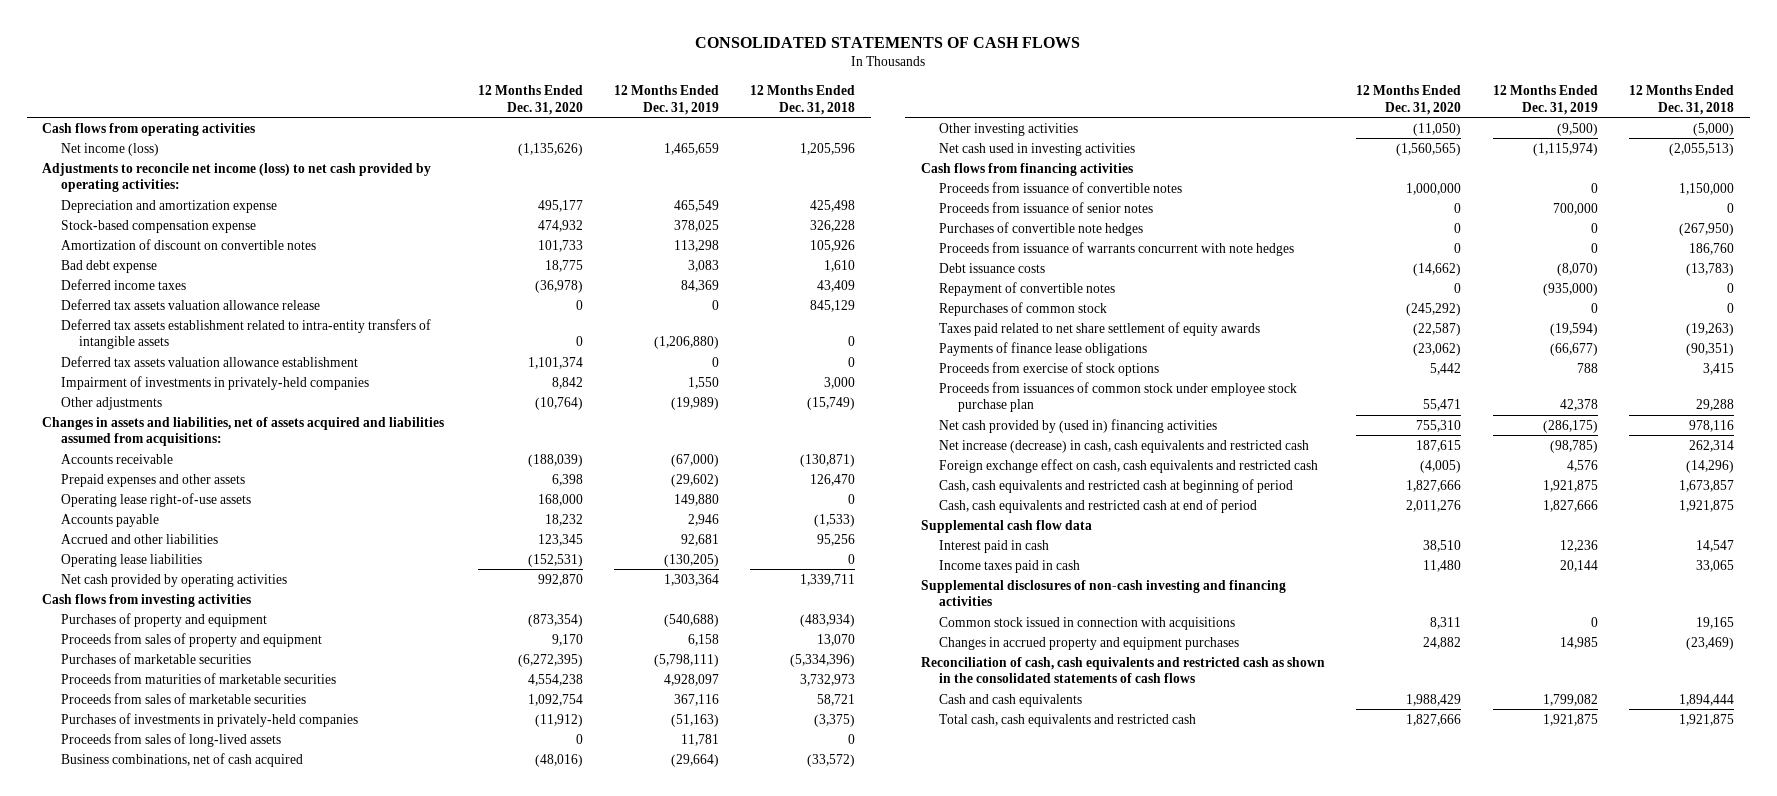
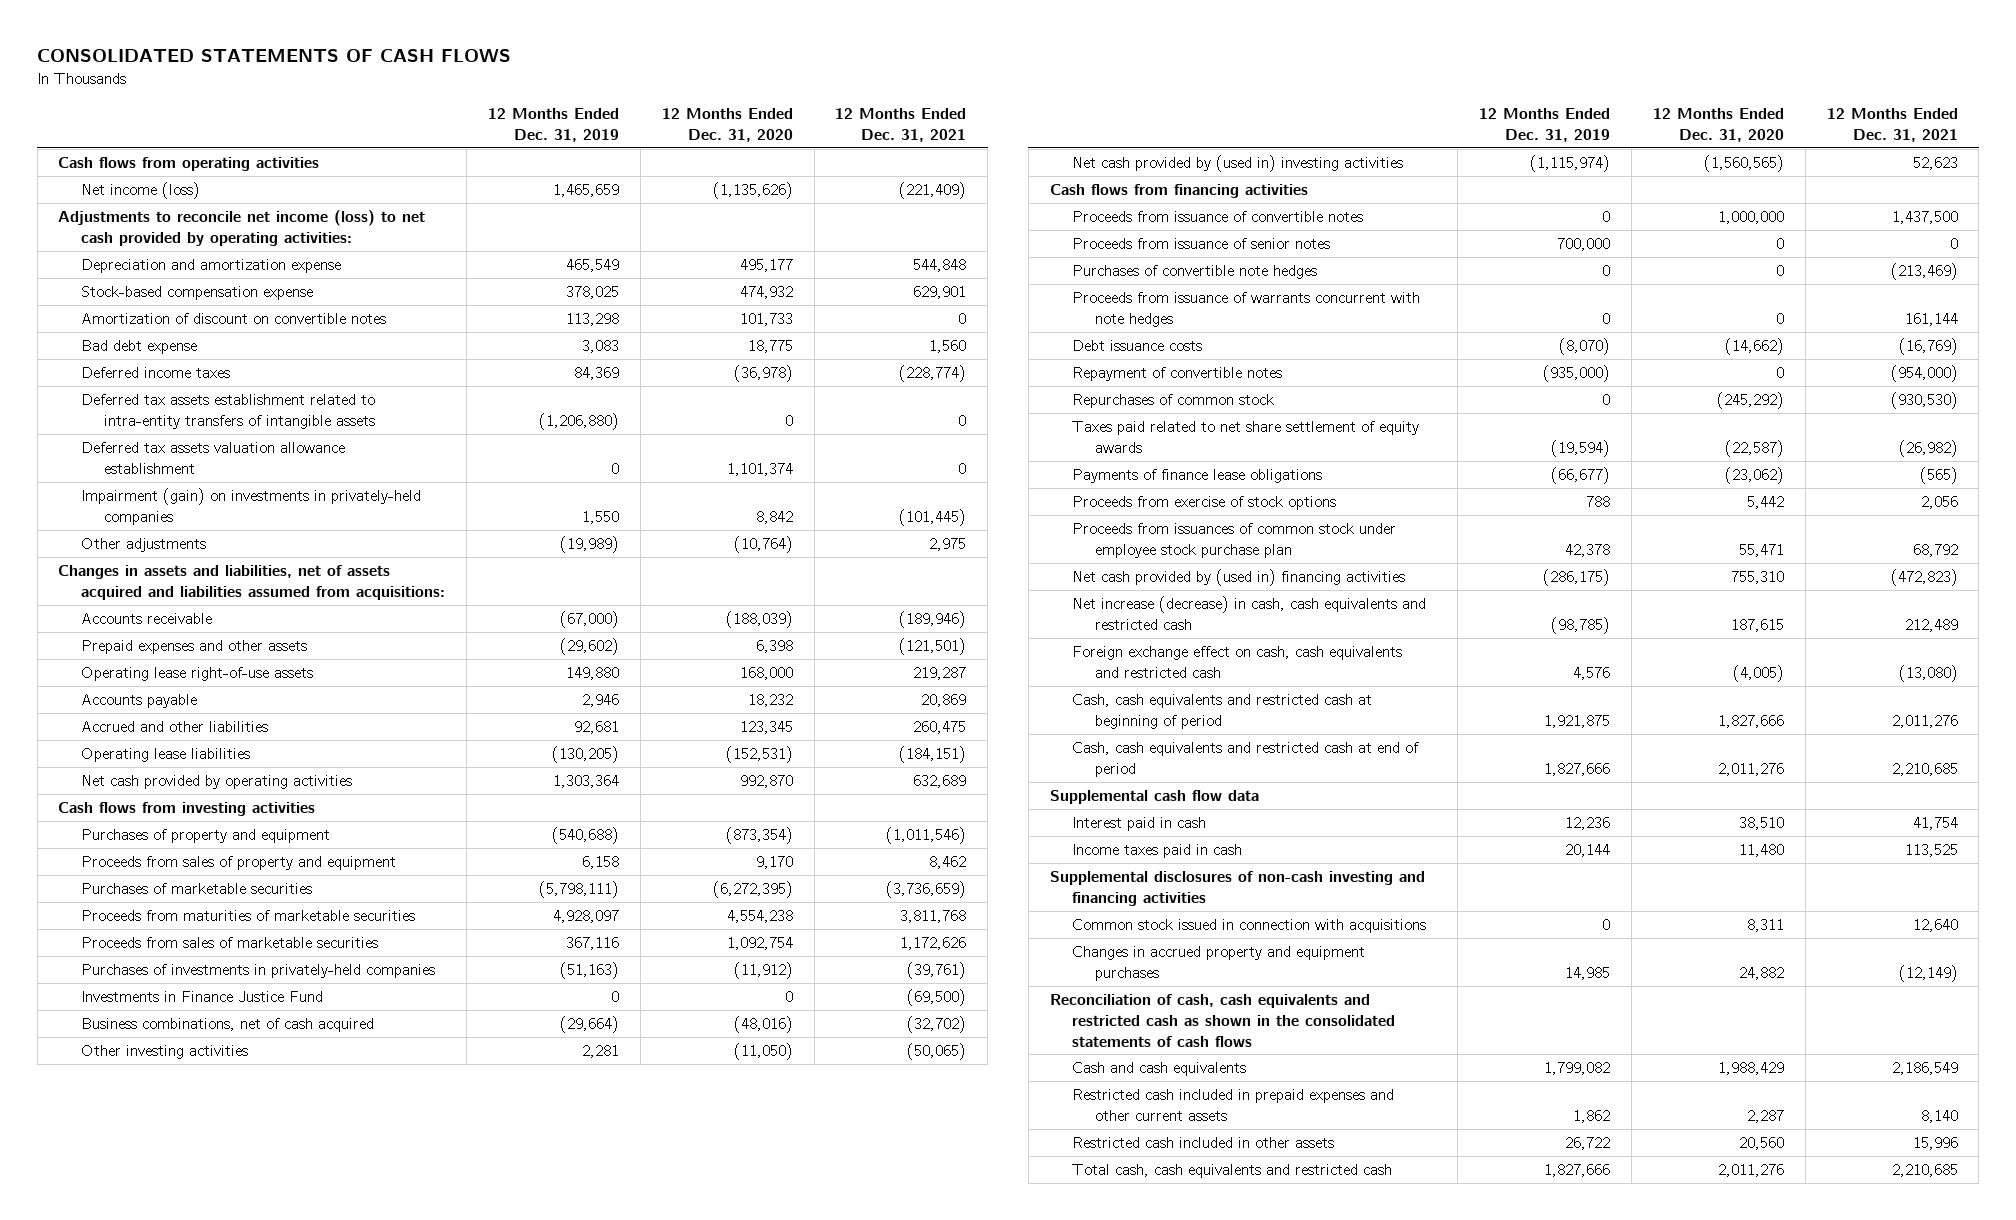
[750,84,856,115] 12 Months Ended Dec. 31, 2018 -> none
none -> [835,107,967,142] 12 Months Ended Dec. 31, 2021
[60,298,320,310] Deferred tax assets valuation allowance release -> none
[60,375,369,390] Impairment of investments in privately-held companies -> [81,487,422,525] Impairment (gain) on investments in privately-held companies
[60,732,281,747] Proceeds from sales of long-lived assets -> none
none -> [81,990,324,1002] Investments in Finance Justice Fund
[1556,122,1598,136] (9,500) -> [581,1044,619,1058] 2,281
[939,142,1136,156] Net cash used in investing activities -> [1072,154,1404,172] Net cash provided by (used in) investing activities
none -> [1072,1088,1395,1121] Restricted cash included in prepaid expenses and other current assets
none -> [1072,1136,1335,1148] Restricted cash included in other assets
[1406,713,1462,726] 1,827,666 -> [1717,1163,1784,1177] 2,011,276
[1542,713,1598,726] 1,921,875 -> [1544,1163,1611,1177] 1,827,666

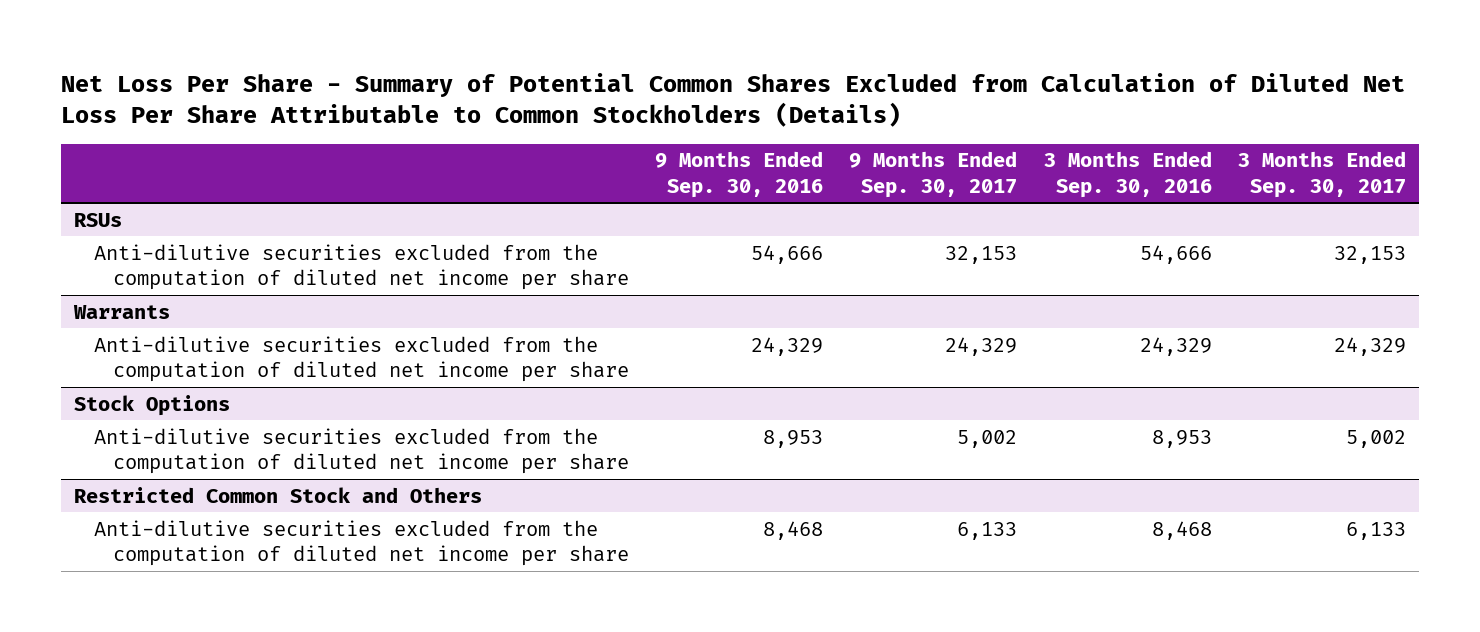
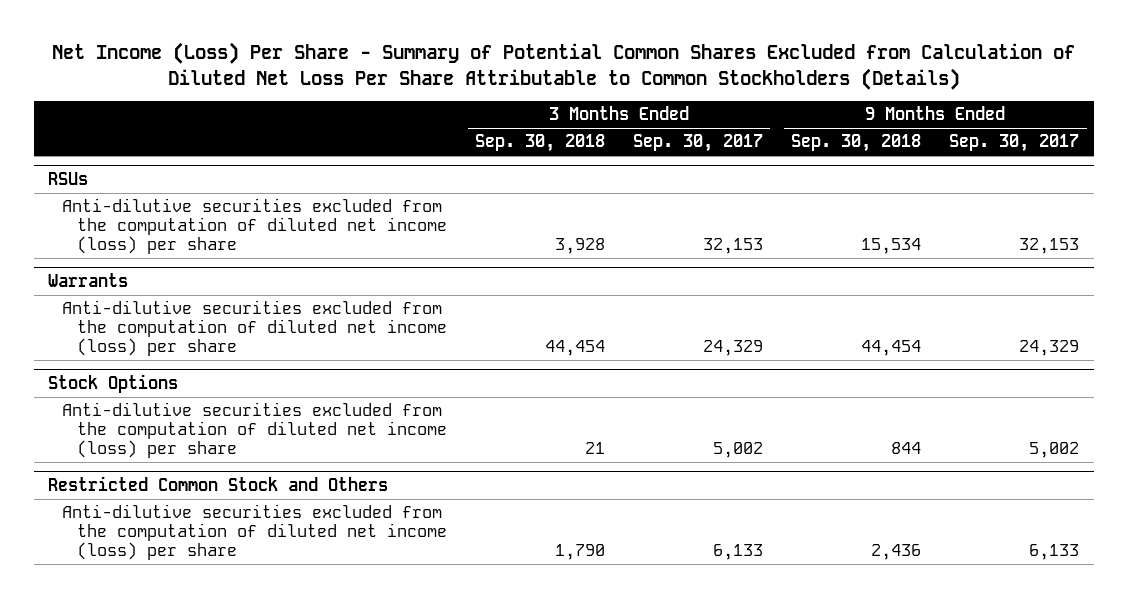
[61,73,1406,128] Net Loss Per Share - Summary of Potential Common Shares Excluded from Calculation of Diluted Net Loss Per Share Attributable to Common Stockholders (Details) -> [51,42,1075,90] Net Income (Loss) Per Share - Summary of Potential Common Shares Excluded from Calculation of Diluted Net Loss Per Share Attributable to Common Stockholders (Details)
[655,151,824,198] 9 Months Ended Sep. 30, 2016 -> none
[1043,151,1212,198] 3 Months Ended Sep. 30, 2016 -> none
none -> [474,134,605,153] Sep. 30, 2018
none -> [791,134,922,153] Sep. 30, 2018
[93,243,630,291] Anti-dilutive securities excluded from the computation of diluted net income per share -> [62,198,447,255] Anti-dilutive securities excluded from the computation of diluted net income (loss) per share
[93,335,630,383] Anti-dilutive securities excluded from the computation of diluted net income per share -> [62,300,447,357] Anti-dilutive securities excluded from the computation of diluted net income (loss) per share
[93,427,630,475] Anti-dilutive securities excluded from the computation of diluted net income per share -> [62,402,447,459] Anti-dilutive securities excluded from the computation of diluted net income (loss) per share
[93,519,630,567] Anti-dilutive securities excluded from the computation of diluted net income per share -> [62,504,447,561] Anti-dilutive securities excluded from the computation of diluted net income (loss) per share

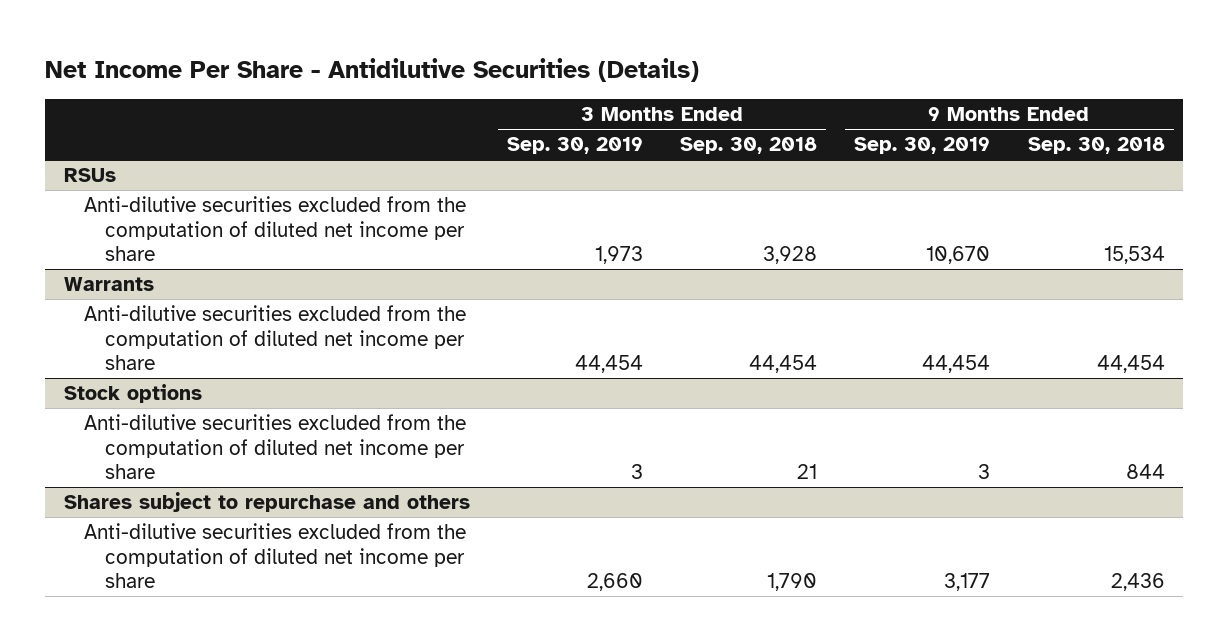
[51,42,1075,90] Net Income (Loss) Per Share - Summary of Potential Common Shares Excluded from Calculation of Diluted Net Loss Per Share Attributable to Common Stockholders (Details) -> [45,57,700,82] Net Income Per Share - Antidilutive Securities (Details)
[633,134,764,153] Sep. 30, 2017 -> none
[949,134,1080,153] Sep. 30, 2017 -> none
none -> [506,137,643,155] Sep. 30, 2019
none -> [854,137,991,155] Sep. 30, 2019
[62,198,447,255] Anti-dilutive securities excluded from the computation of diluted net income (loss) per share -> [84,196,467,262] Anti-dilutive securities excluded from the computation of diluted net income per share
[62,300,447,357] Anti-dilutive securities excluded from the computation of diluted net income (loss) per share -> [84,305,467,371] Anti-dilutive securities excluded from the computation of diluted net income per share
[48,373,179,393] Stock Options -> [63,384,202,404] Stock options
[62,402,447,459] Anti-dilutive securities excluded from the computation of diluted net income (loss) per share -> [84,414,467,480] Anti-dilutive securities excluded from the computation of diluted net income per share
[48,475,389,491] Restricted Common Stock and Others -> [63,492,470,513] Shares subject to repurchase and others
[62,504,447,561] Anti-dilutive securities excluded from the computation of diluted net income (loss) per share -> [84,523,467,589] Anti-dilutive securities excluded from the computation of diluted net income per share

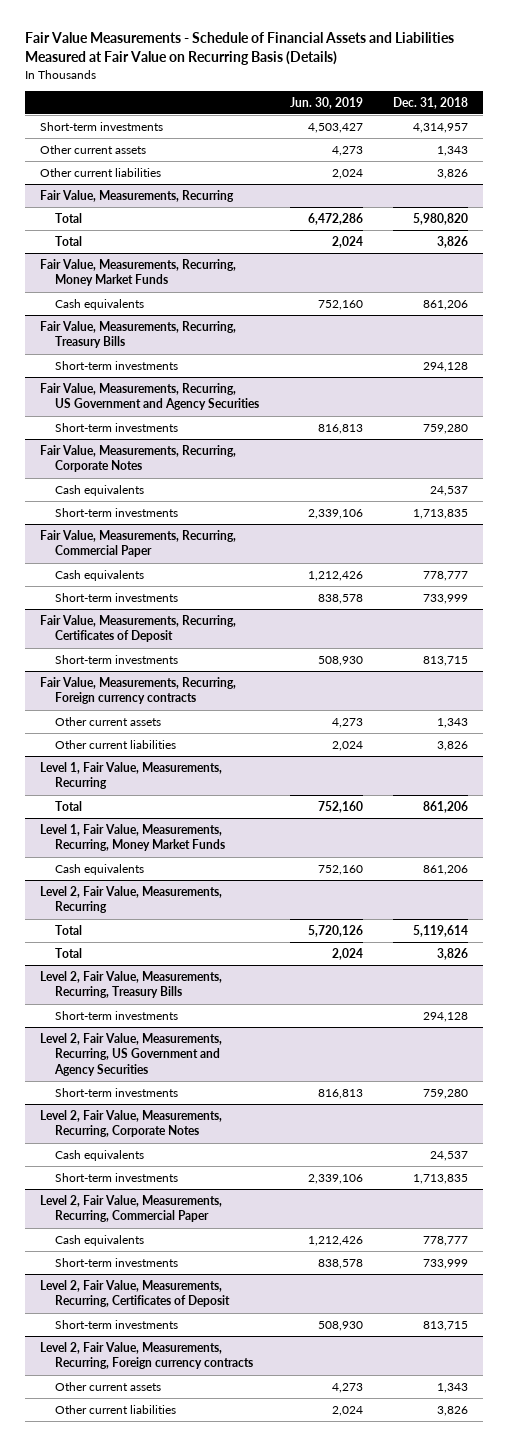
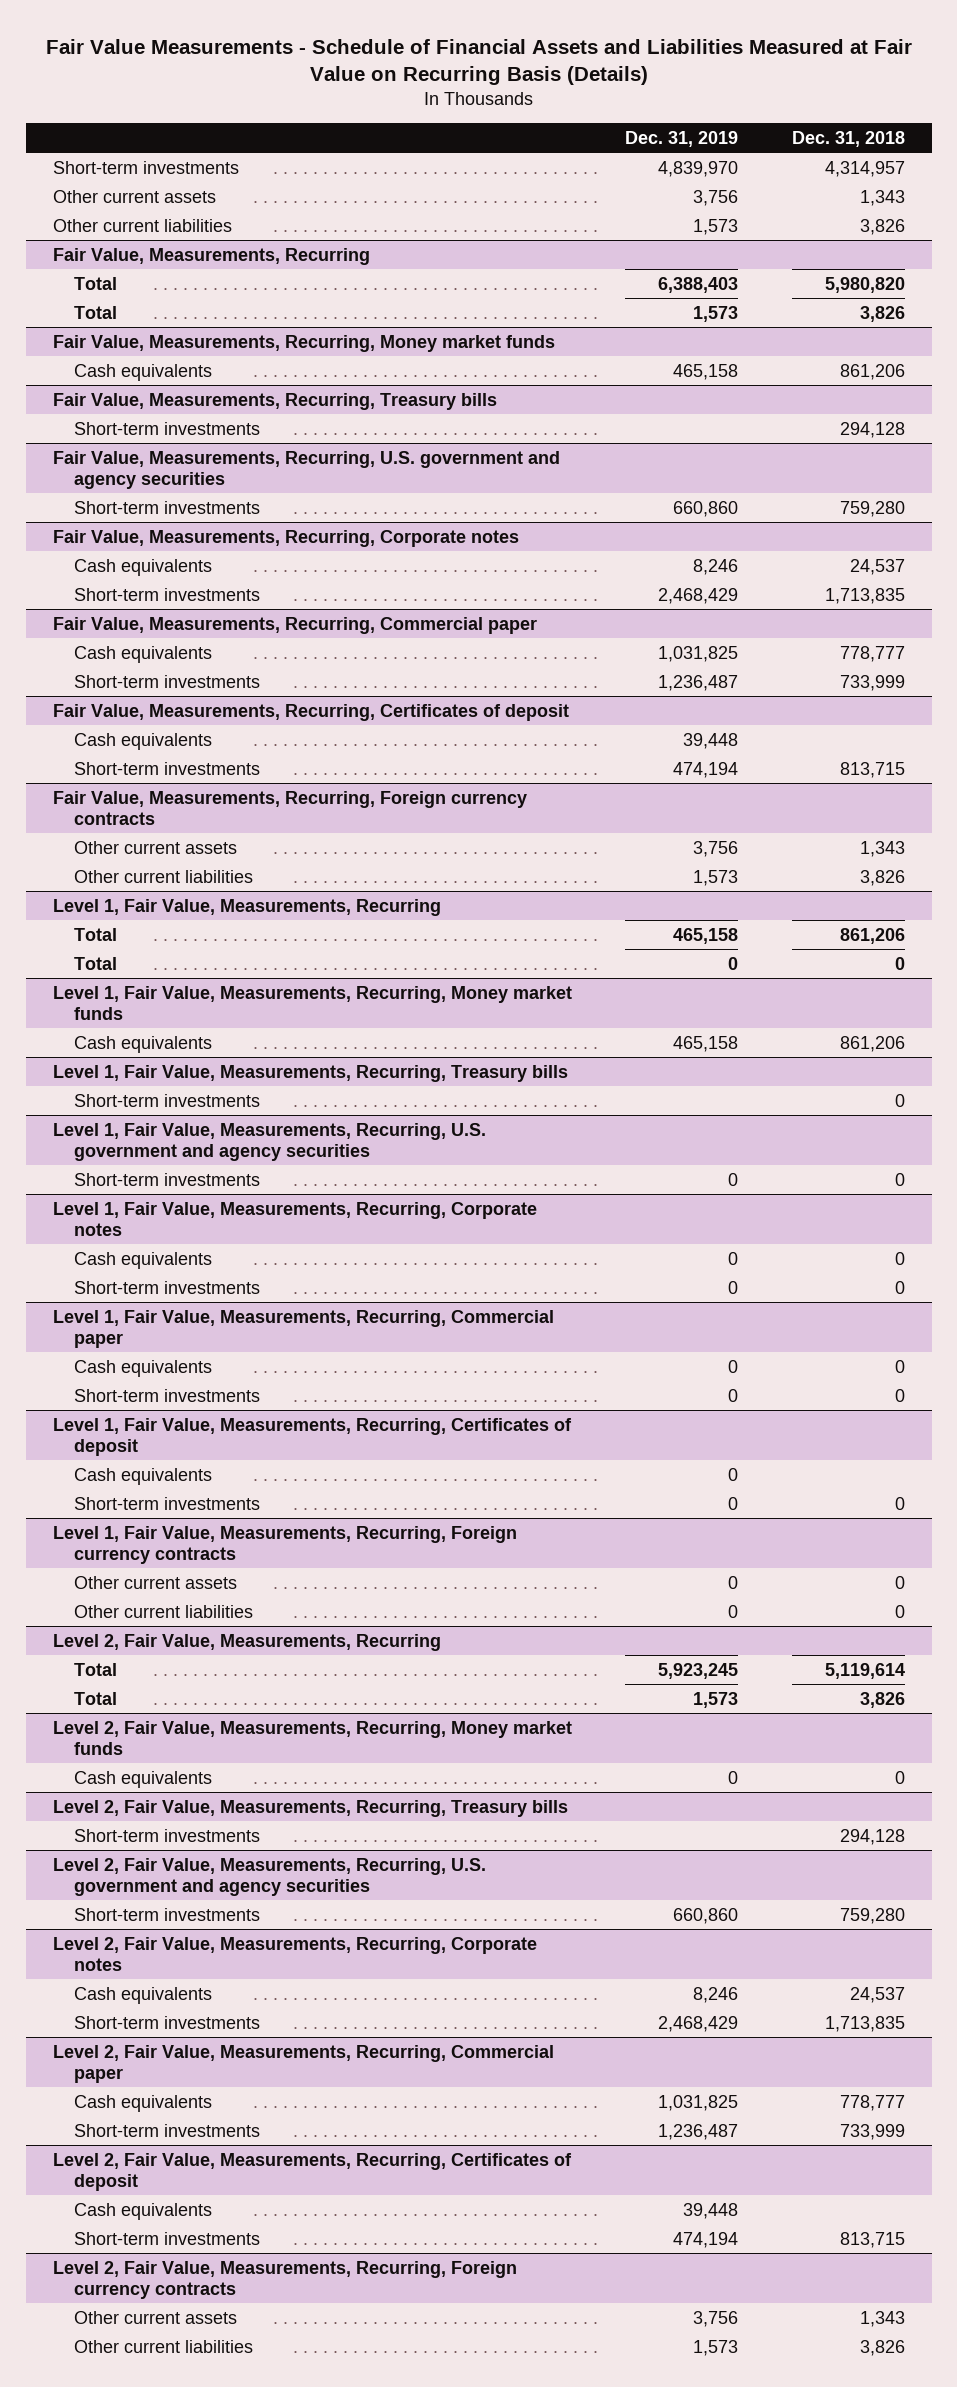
[289,96,363,109] Jun. 30, 2019 -> none
none -> [625,130,739,147] Dec. 31, 2019
[39,258,236,287] Fair Value, Measurements, Recurring, Money Market Funds -> [52,334,555,352] Fair Value, Measurements, Recurring, Money market funds
[39,320,236,349] Fair Value, Measurements, Recurring, Treasury Bills -> [52,392,497,410] Fair Value, Measurements, Recurring, Treasury bills
[39,382,260,411] Fair Value, Measurements, Recurring, US Government and Agency Securities -> [52,450,560,489] Fair Value, Measurements, Recurring, U.S. government and agency securities
[39,444,236,473] Fair Value, Measurements, Recurring, Corporate Notes -> [52,529,519,547] Fair Value, Measurements, Recurring, Corporate notes
[39,529,236,558] Fair Value, Measurements, Recurring, Commercial Paper -> [52,616,537,634] Fair Value, Measurements, Recurring, Commercial paper
[39,614,236,643] Fair Value, Measurements, Recurring, Certificates of Deposit -> [52,703,569,721] Fair Value, Measurements, Recurring, Certificates of deposit
none -> [74,732,213,750] Cash equivalents
none -> [74,956,118,970] Total
[39,823,226,852] Level 1, Fair Value, Measurements, Recurring, Money Market Funds -> [52,985,572,1020] Level 1, Fair Value, Measurements, Recurring, Money market funds
none -> [52,1064,568,1082] Level 1, Fair Value, Measurements, Recurring, Treasury bills
none -> [74,1093,261,1107] Short-term investments
none -> [52,1122,486,1161] Level 1, Fair Value, Measurements, Recurring, U.S. government and agency securities
none -> [74,1172,261,1186] Short-term investments
none -> [52,1201,537,1236] Level 1, Fair Value, Measurements, Recurring, Corporate notes
none -> [74,1251,213,1269] Cash equivalents
none -> [74,1280,261,1294] Short-term investments
none -> [52,1309,554,1348] Level 1, Fair Value, Measurements, Recurring, Commercial paper
none -> [74,1359,213,1377] Cash equivalents
none -> [74,1388,261,1402] Short-term investments
none -> [52,1417,572,1456] Level 1, Fair Value, Measurements, Recurring, Certificates of deposit
none -> [74,1467,213,1485] Cash equivalents
none -> [74,1496,261,1510] Short-term investments
none -> [52,1525,517,1564] Level 1, Fair Value, Measurements, Recurring, Foreign currency contracts
none -> [74,1575,238,1589] Other current assets
none -> [74,1604,254,1618] Other current liabilities
none -> [52,1720,572,1755] Level 2, Fair Value, Measurements, Recurring, Money market funds
none -> [74,1770,213,1788] Cash equivalents
[39,970,222,999] Level 2, Fair Value, Measurements, Recurring, Treasury Bills -> [52,1799,568,1817] Level 2, Fair Value, Measurements, Recurring, Treasury bills
[39,1032,222,1076] Level 2, Fair Value, Measurements, Recurring, US Government and Agency Securities -> [52,1857,486,1896] Level 2, Fair Value, Measurements, Recurring, U.S. government and agency securities
[39,1109,222,1138] Level 2, Fair Value, Measurements, Recurring, Corporate Notes -> [52,1936,537,1971] Level 2, Fair Value, Measurements, Recurring, Corporate notes
[39,1194,222,1223] Level 2, Fair Value, Measurements, Recurring, Commercial Paper -> [52,2044,554,2083] Level 2, Fair Value, Measurements, Recurring, Commercial paper
[39,1279,231,1308] Level 2, Fair Value, Measurements, Recurring, Certificates of Deposit -> [52,2152,572,2191] Level 2, Fair Value, Measurements, Recurring, Certificates of deposit
none -> [74,2202,213,2220] Cash equivalents

